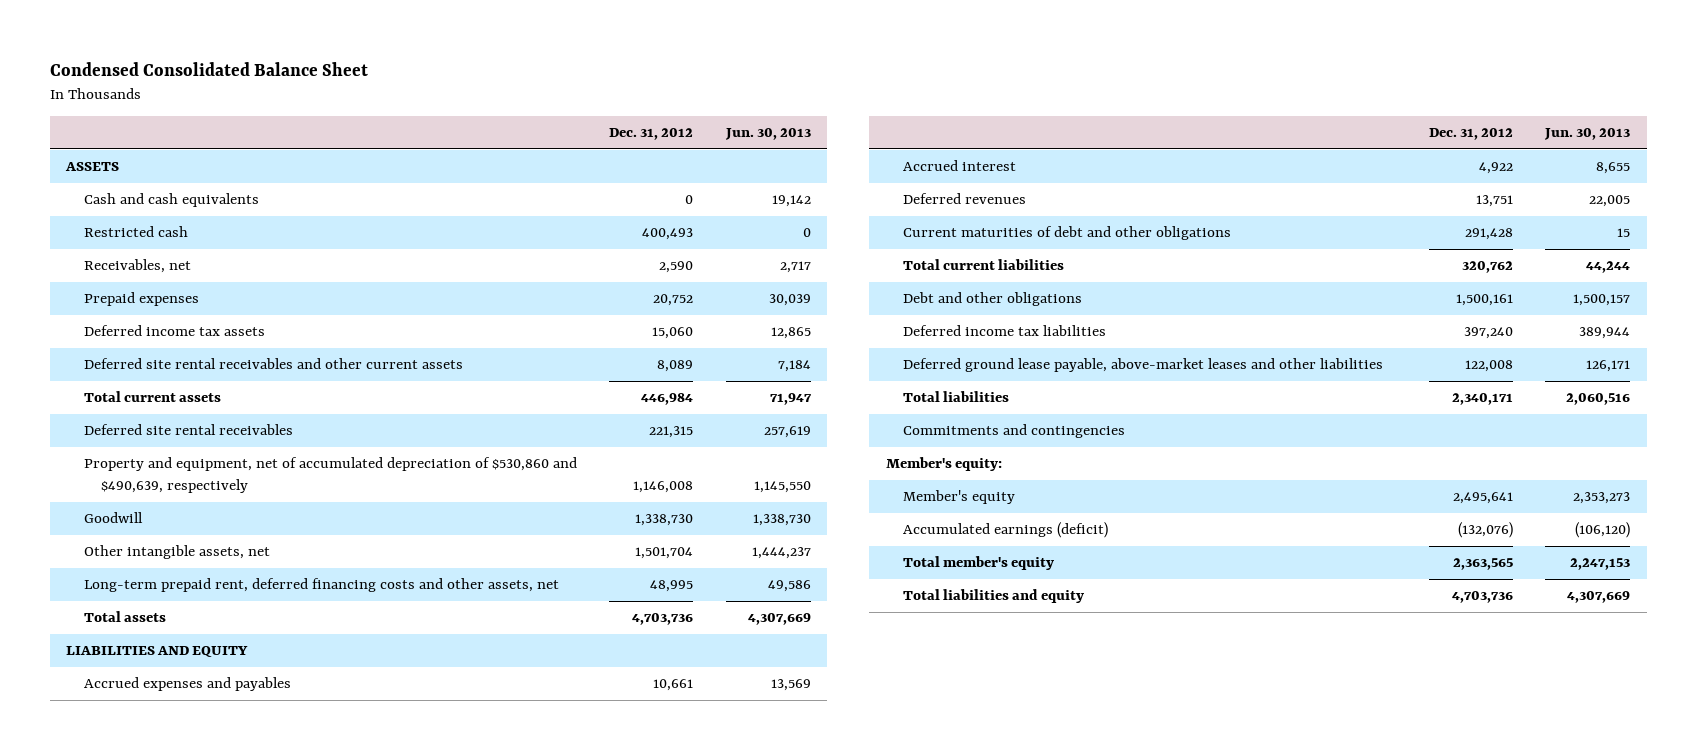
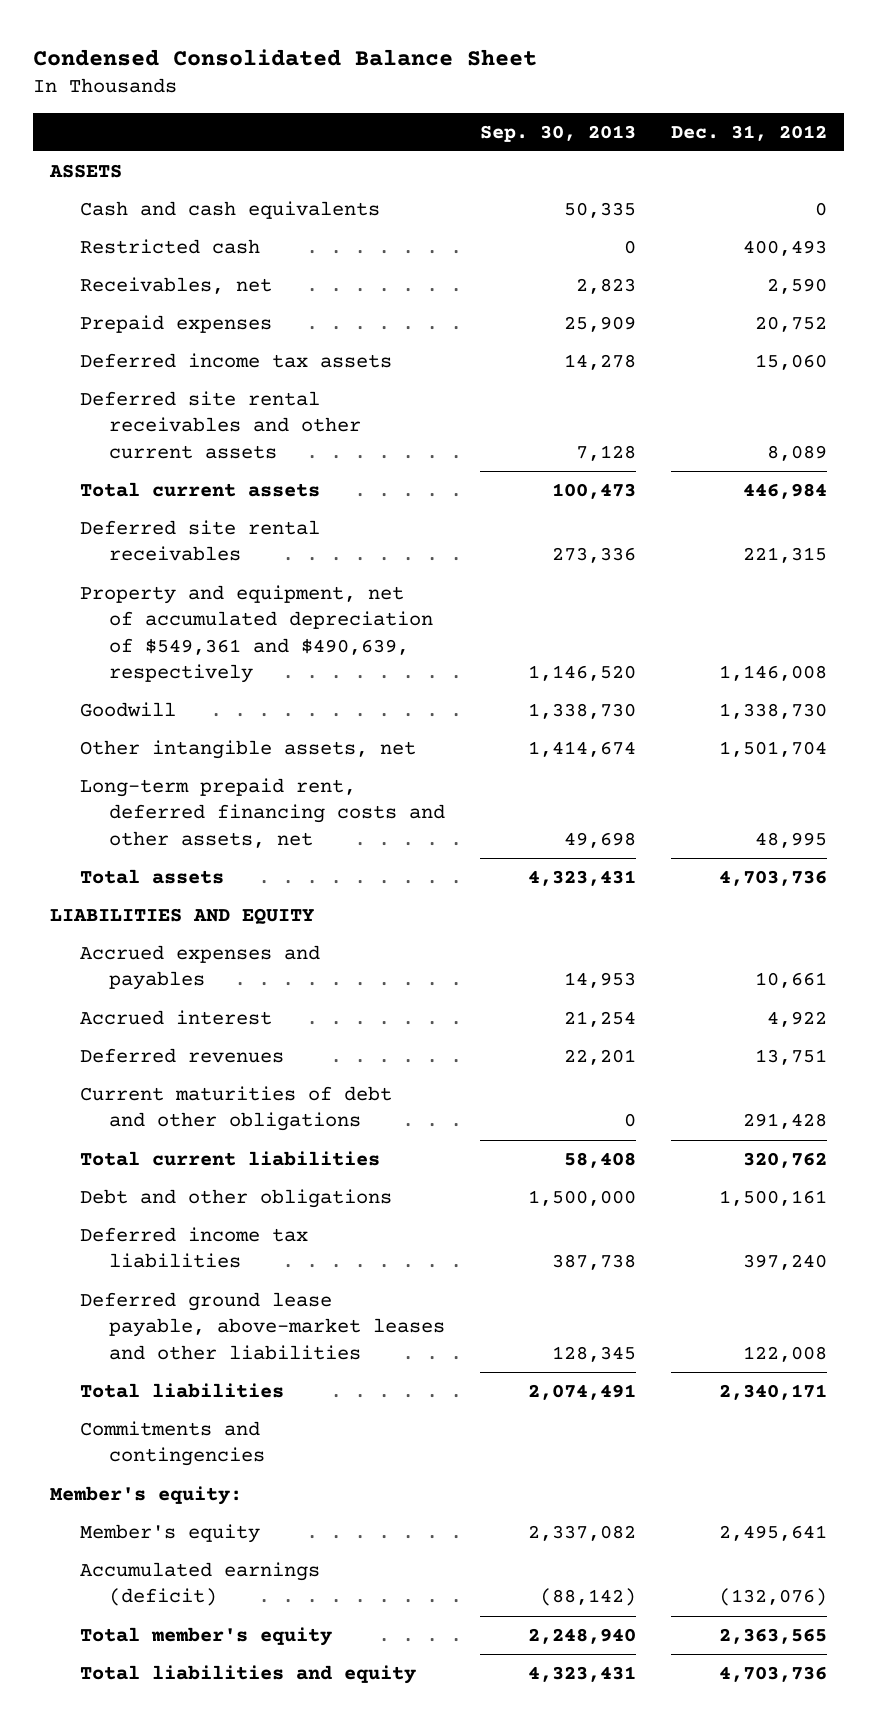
[724,128,811,141] Jun. 30, 2013 -> none
none -> [479,124,636,142] Sep. 30, 2013
[83,457,577,493] Property and equipment, net of accumulated depreciation of $530,860 and $490,639, respectively -> [79,585,433,684] Property and equipment, net of accumulated depreciation of $549,361 and $490,639, respectively

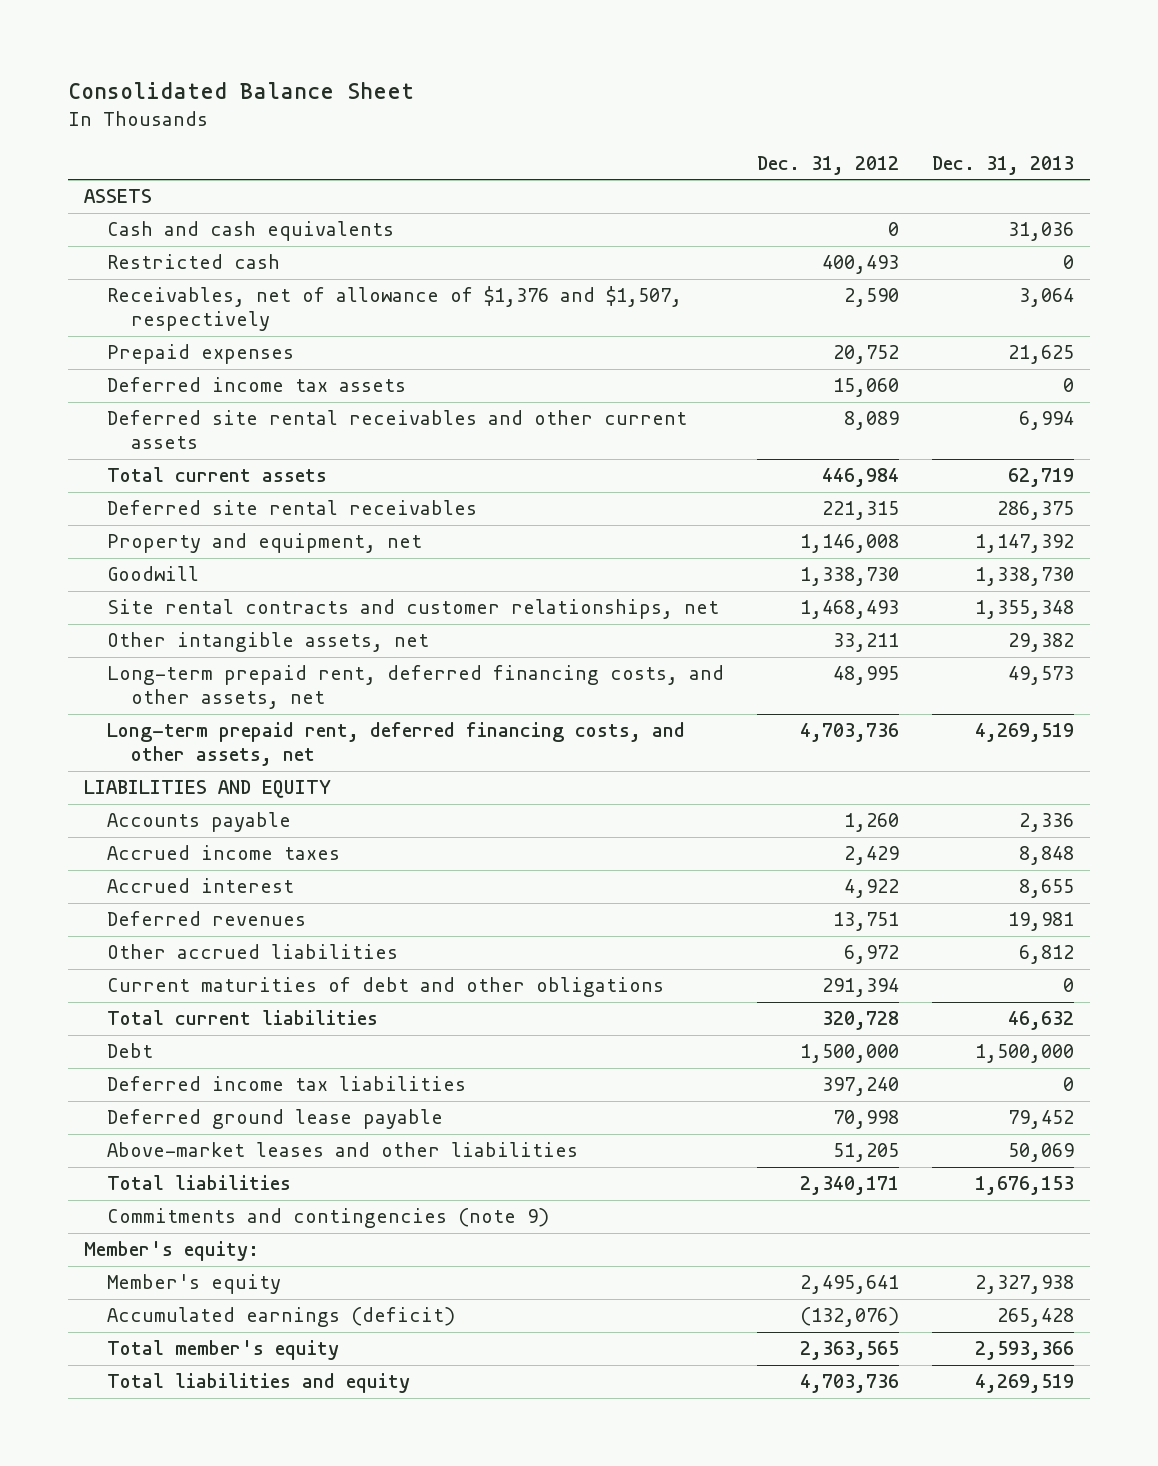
[32,48,537,66] Condensed Consolidated Balance Sheet -> [68,82,415,100] Consolidated Balance Sheet
[479,124,636,142] Sep. 30, 2013 -> none
none -> [931,155,1074,175] Dec. 31, 2013
[79,277,272,295] Receivables, net -> [107,286,683,332] Receivables, net of allowance of $1,376 and $1,507, respectively
[79,585,433,684] Property and equipment, net of accumulated depreciation of $549,361 and $490,639, respectively -> [107,533,423,554] Property and equipment, net
none -> [107,599,720,620] Site rental contracts and customer relationships, net
[718,741,827,758] 1,501,704 -> [832,633,899,653] 33,211
[79,778,445,848] Long-term prepaid rent, deferred financing costs and other assets, net -> [107,665,725,710] Long-term prepaid rent, deferred financing costs, and other assets, net
[79,869,224,885] Total assets -> [107,722,686,767] Long-term prepaid rent, deferred financing costs, and other assets, net
[79,945,320,991] Accrued expenses and payables -> none
none -> [107,812,292,833] Accounts payable
none -> [107,845,341,861] Accrued income taxes
none -> [107,944,399,960] Other accrued liabilities
[742,1113,827,1130] 291,428 -> [821,978,899,998] 291,394
[742,1152,827,1169] 320,762 -> [821,1011,899,1031] 320,728
[79,1189,392,1209] Debt and other obligations -> [107,1043,154,1059] Debt
[718,1190,827,1207] 1,500,161 -> [799,1044,899,1064] 1,500,000
none -> [107,1109,444,1130] Deferred ground lease payable
[79,1292,445,1360] Deferred ground lease payable, above-market leases and other liabilities -> [107,1142,579,1158] Above-market leases and other liabilities
[742,1345,827,1362] 122,008 -> [832,1143,899,1163] 51,205
[79,1421,265,1467] Commitments and contingencies -> [107,1208,550,1229] Commitments and contingencies (note 9)

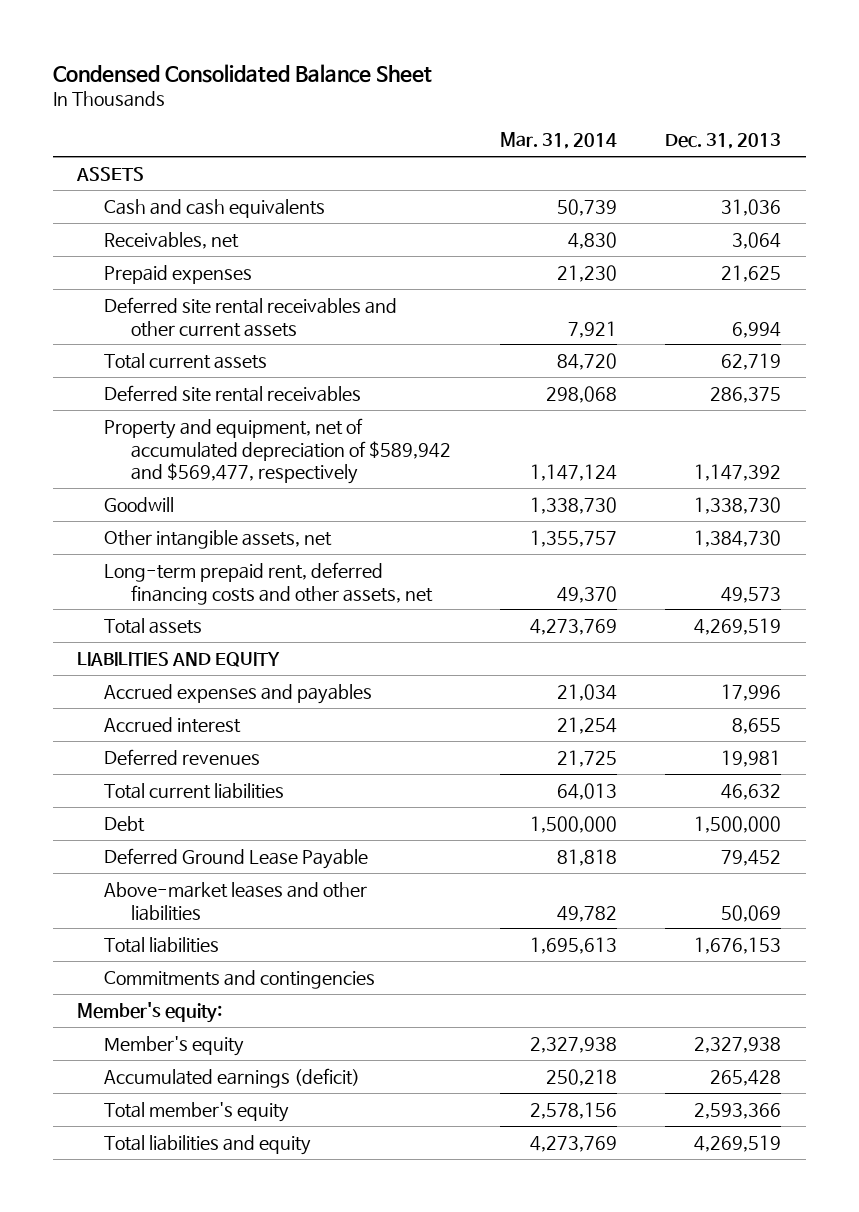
[68,82,415,100] Consolidated Balance Sheet -> [53,64,433,84] Condensed Consolidated Balance Sheet
[756,155,899,175] Dec. 31, 2012 -> none
none -> [499,132,617,150] Mar. 31, 2014
[107,254,281,270] Restricted cash -> none
[107,286,683,332] Receivables, net of allowance of $1,376 and $1,507, respectively -> [104,231,240,249] Receivables, net
[107,377,407,393] Deferred income tax assets -> none
[107,533,423,554] Property and equipment, net -> [104,417,452,485] Property and equipment, net of accumulated depreciation of $589,942 and $569,477, respectively
[107,599,720,620] Site rental contracts and customer relationships, net -> none
[1007,633,1074,653] 29,382 -> [694,529,782,547] 1,384,730
[107,665,725,710] Long-term prepaid rent, deferred financing costs, and other assets, net -> [104,561,434,605] Long-term prepaid rent, deferred financing costs and other assets, net
[107,722,686,767] Long-term prepaid rent, deferred financing costs, and other assets, net -> [104,617,203,634] Total assets
[107,812,292,833] Accounts payable -> none
[107,845,341,861] Accrued income taxes -> none
none -> [104,683,373,704] Accrued expenses and payables
[107,944,399,960] Other accrued liabilities -> none
[107,977,665,998] Current maturities of debt and other obligations -> none
[107,1076,467,1092] Deferred income tax liabilities -> none
[107,1109,444,1130] Deferred ground lease payable -> [104,847,369,869] Deferred Ground Lease Payable
[107,1208,550,1229] Commitments and contingencies (note 9) -> [104,969,376,989] Commitments and contingencies

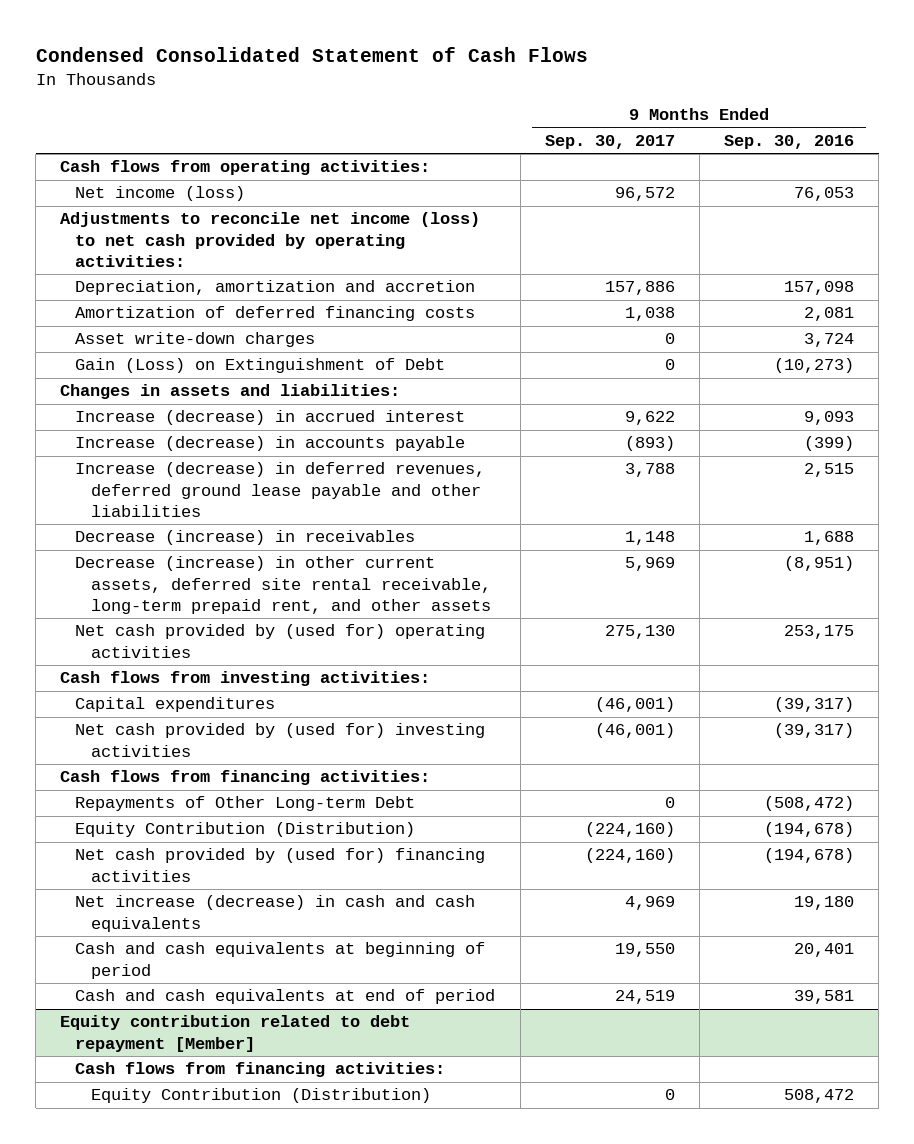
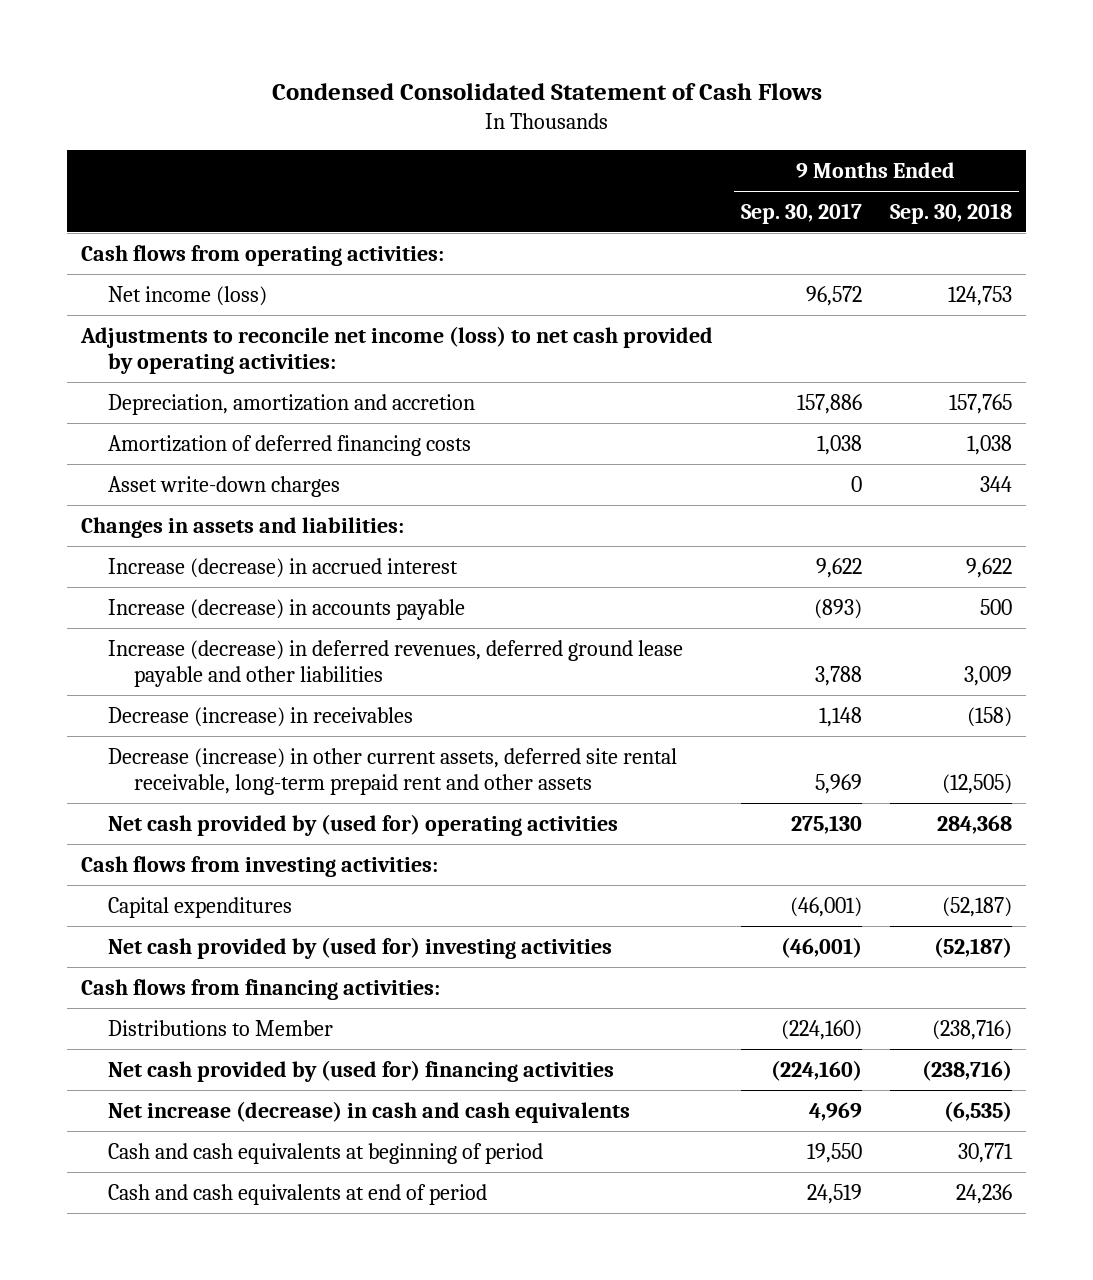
[723,134,854,149] Sep. 30, 2016 -> none
none -> [889,202,1012,224] Sep. 30, 2018
[75,358,446,374] Gain (Loss) on Extinguishment of Debt -> none
[75,556,491,615] Decrease (increase) in other current assets, deferred site rental receivable, long-term prepaid rent, and other assets -> [107,747,677,795] Decrease (increase) in other current assets, deferred site rental receivable, long-term prepaid rent and other assets
[75,796,416,812] Repayments of Other Long-term Debt -> none
[75,822,416,838] Equity Contribution (Distribution) -> [107,1019,333,1036] Distributions to Member
[60,1015,411,1052] Equity contribution related to debt repayment [Member] -> none
[75,1062,446,1078] Cash flows from financing activities: -> none
[90,1088,431,1104] Equity Contribution (Distribution) -> none

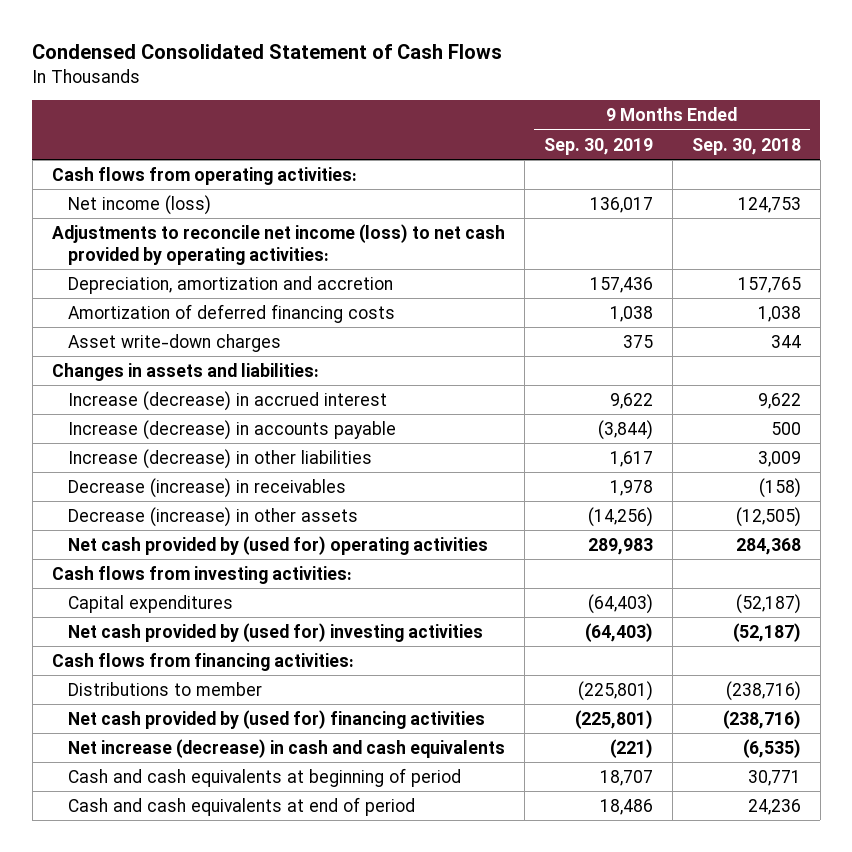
[741,202,863,224] Sep. 30, 2017 -> none
none -> [543,137,653,155] Sep. 30, 2019
[107,639,683,687] Increase (decrease) in deferred revenues, deferred ground lease payable and other liabilities -> [68,448,373,469] Increase (decrease) in other liabilities
[107,747,677,795] Decrease (increase) in other current assets, deferred site rental receivable, long-term prepaid rent and other assets -> [68,506,359,527] Decrease (increase) in other assets
[107,1019,333,1036] Distributions to Member -> [68,681,263,696] Distributions to member

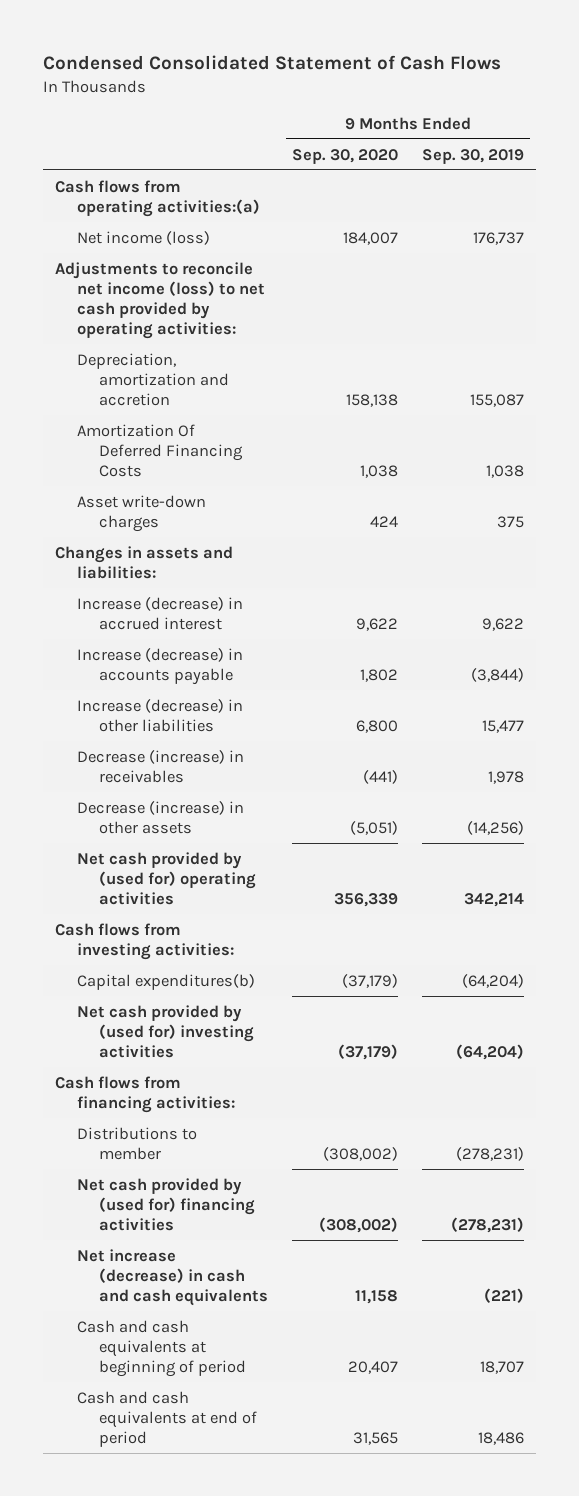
[691,137,801,155] Sep. 30, 2018 -> none
none -> [291,148,398,164] Sep. 30, 2020
[51,166,357,185] Cash flows from operating activities: -> [55,179,261,217] Cash flows from operating activities:(a)
[589,196,653,213] 136,017 -> [472,231,524,245] 176,737
[589,276,653,293] 157,436 -> [469,393,524,407] 155,087
[68,303,396,323] Amortization of deferred financing costs -> [77,423,243,477] Amortization Of Deferred Financing Costs
[609,450,653,467] 1,617 -> [481,719,524,733] 15,477
[587,537,653,555] 289,983 -> [463,892,524,907] 342,214
[68,594,234,613] Capital expenditures -> [77,973,256,990] Capital expenditures(b)
[587,593,653,614] (64,403) -> [461,973,524,988] (64,204)
[584,622,653,642] (64,403) -> [455,1043,524,1060] (64,204)
[577,680,653,701] (225,801) -> [455,1146,524,1161] (278,231)
[574,709,653,729] (225,801) -> [450,1216,524,1233] (278,231)

